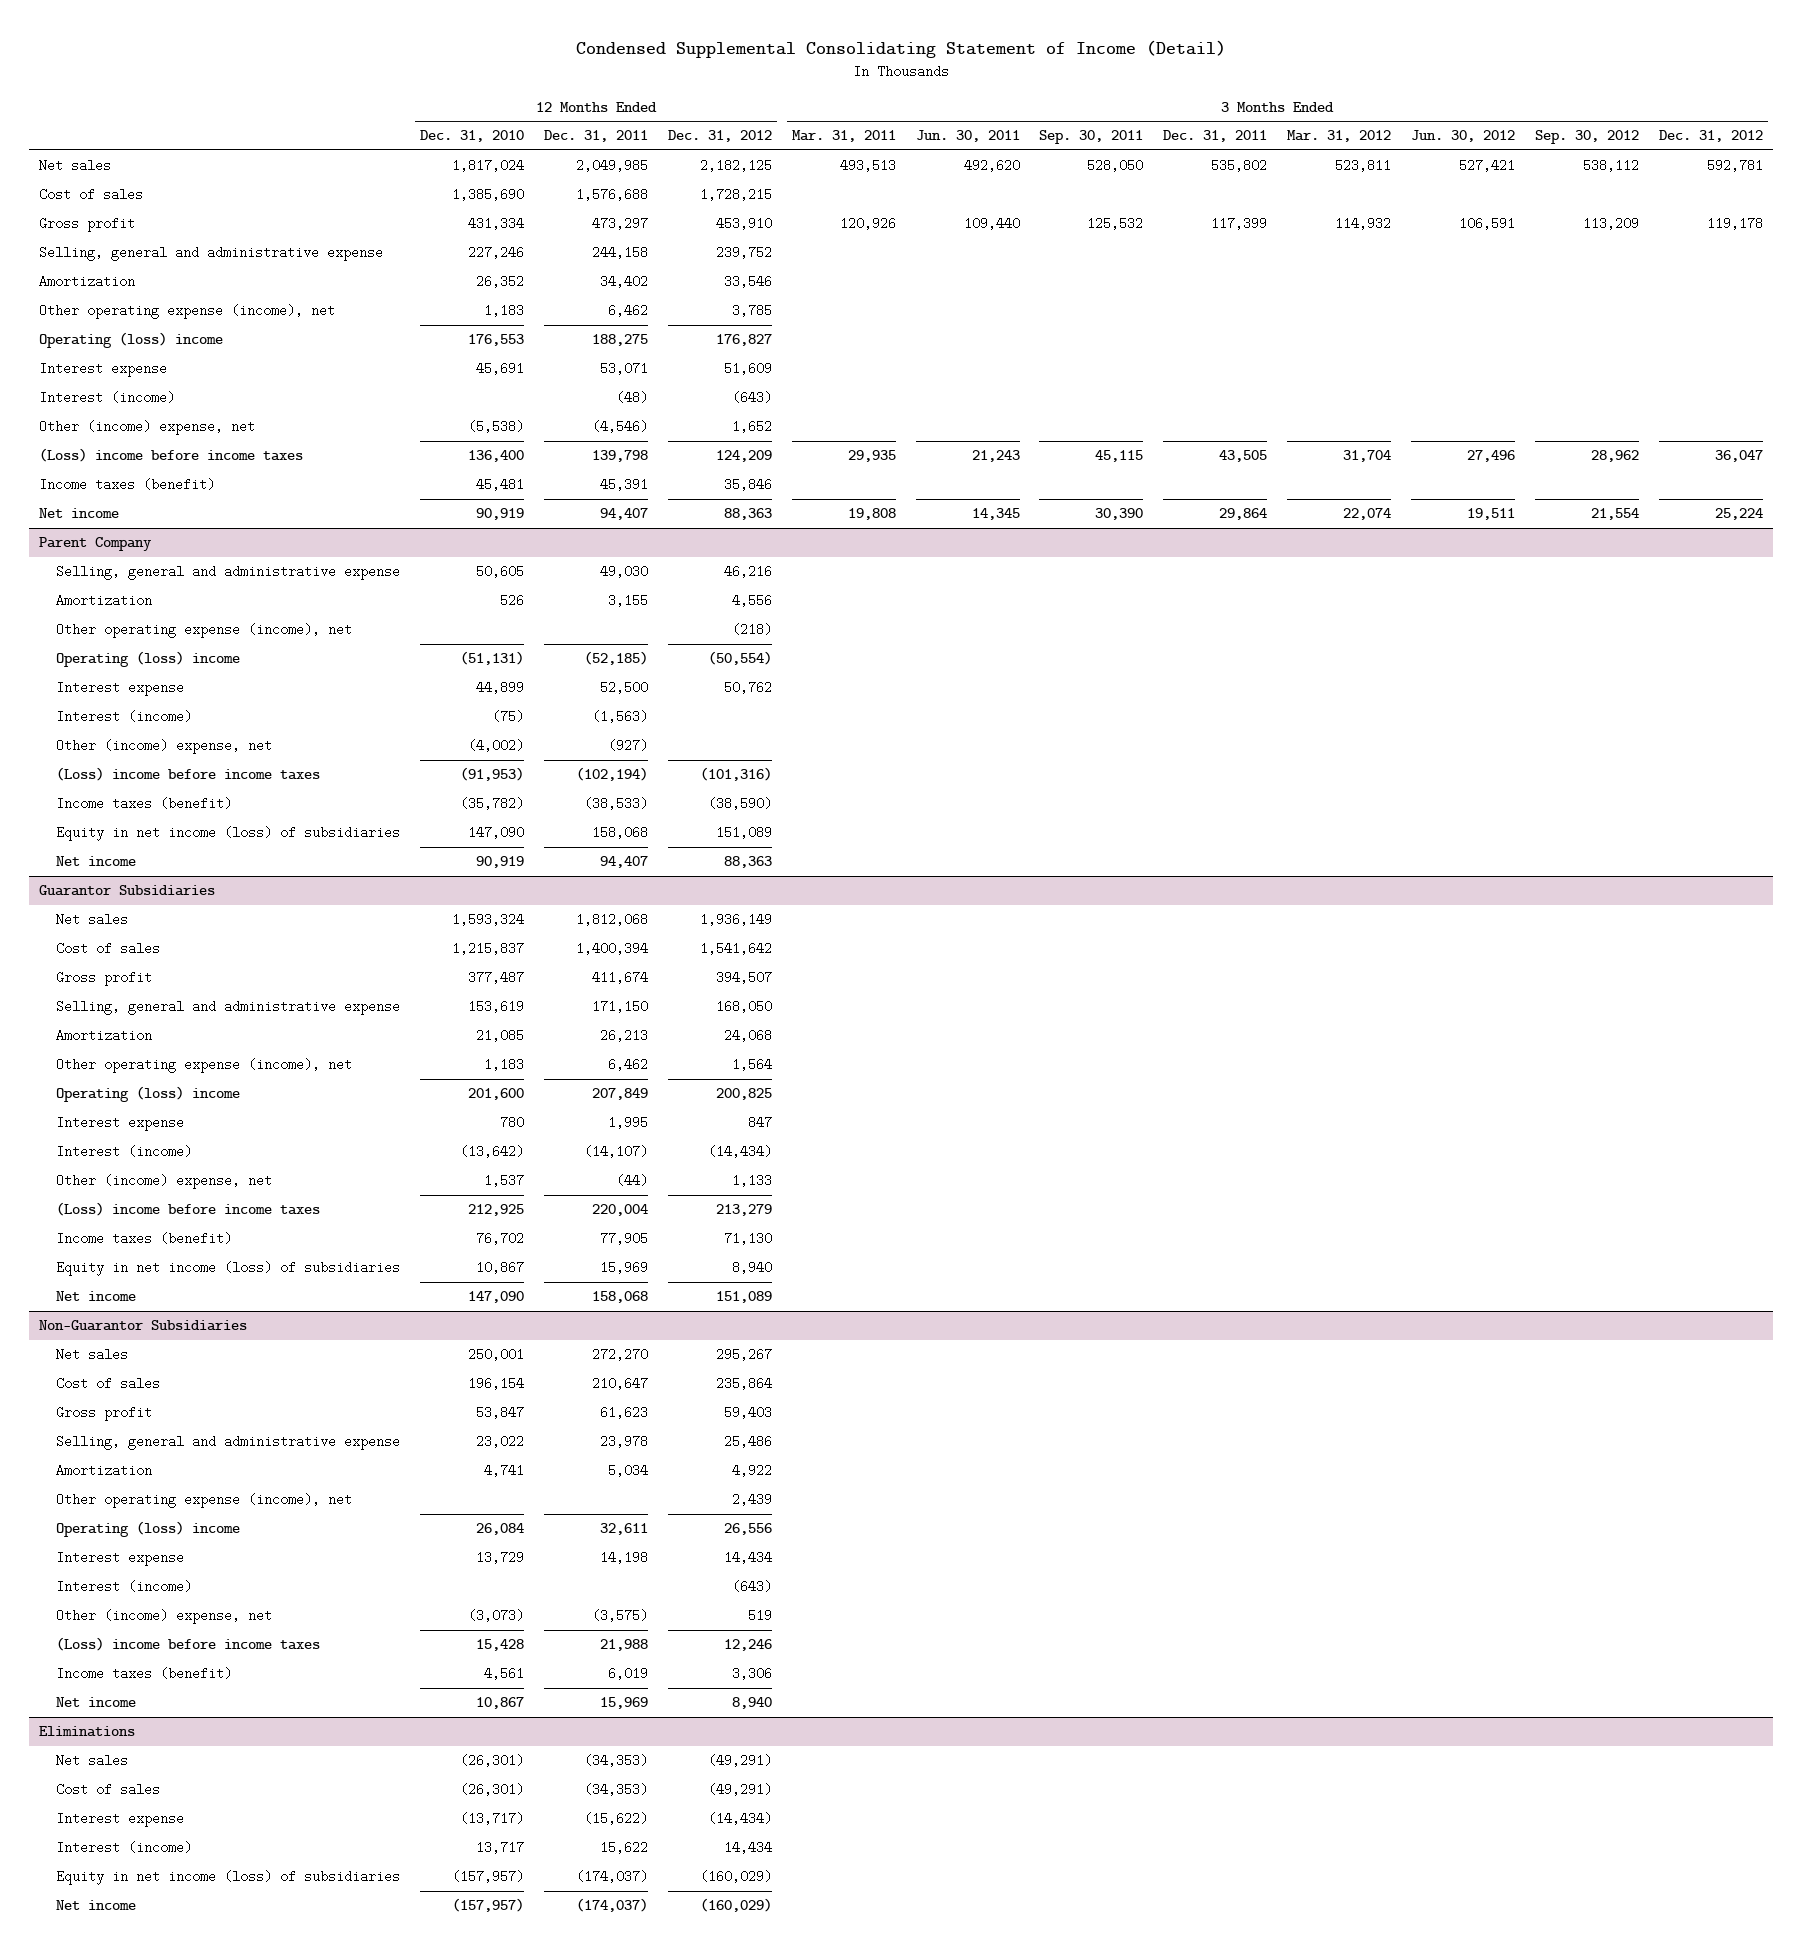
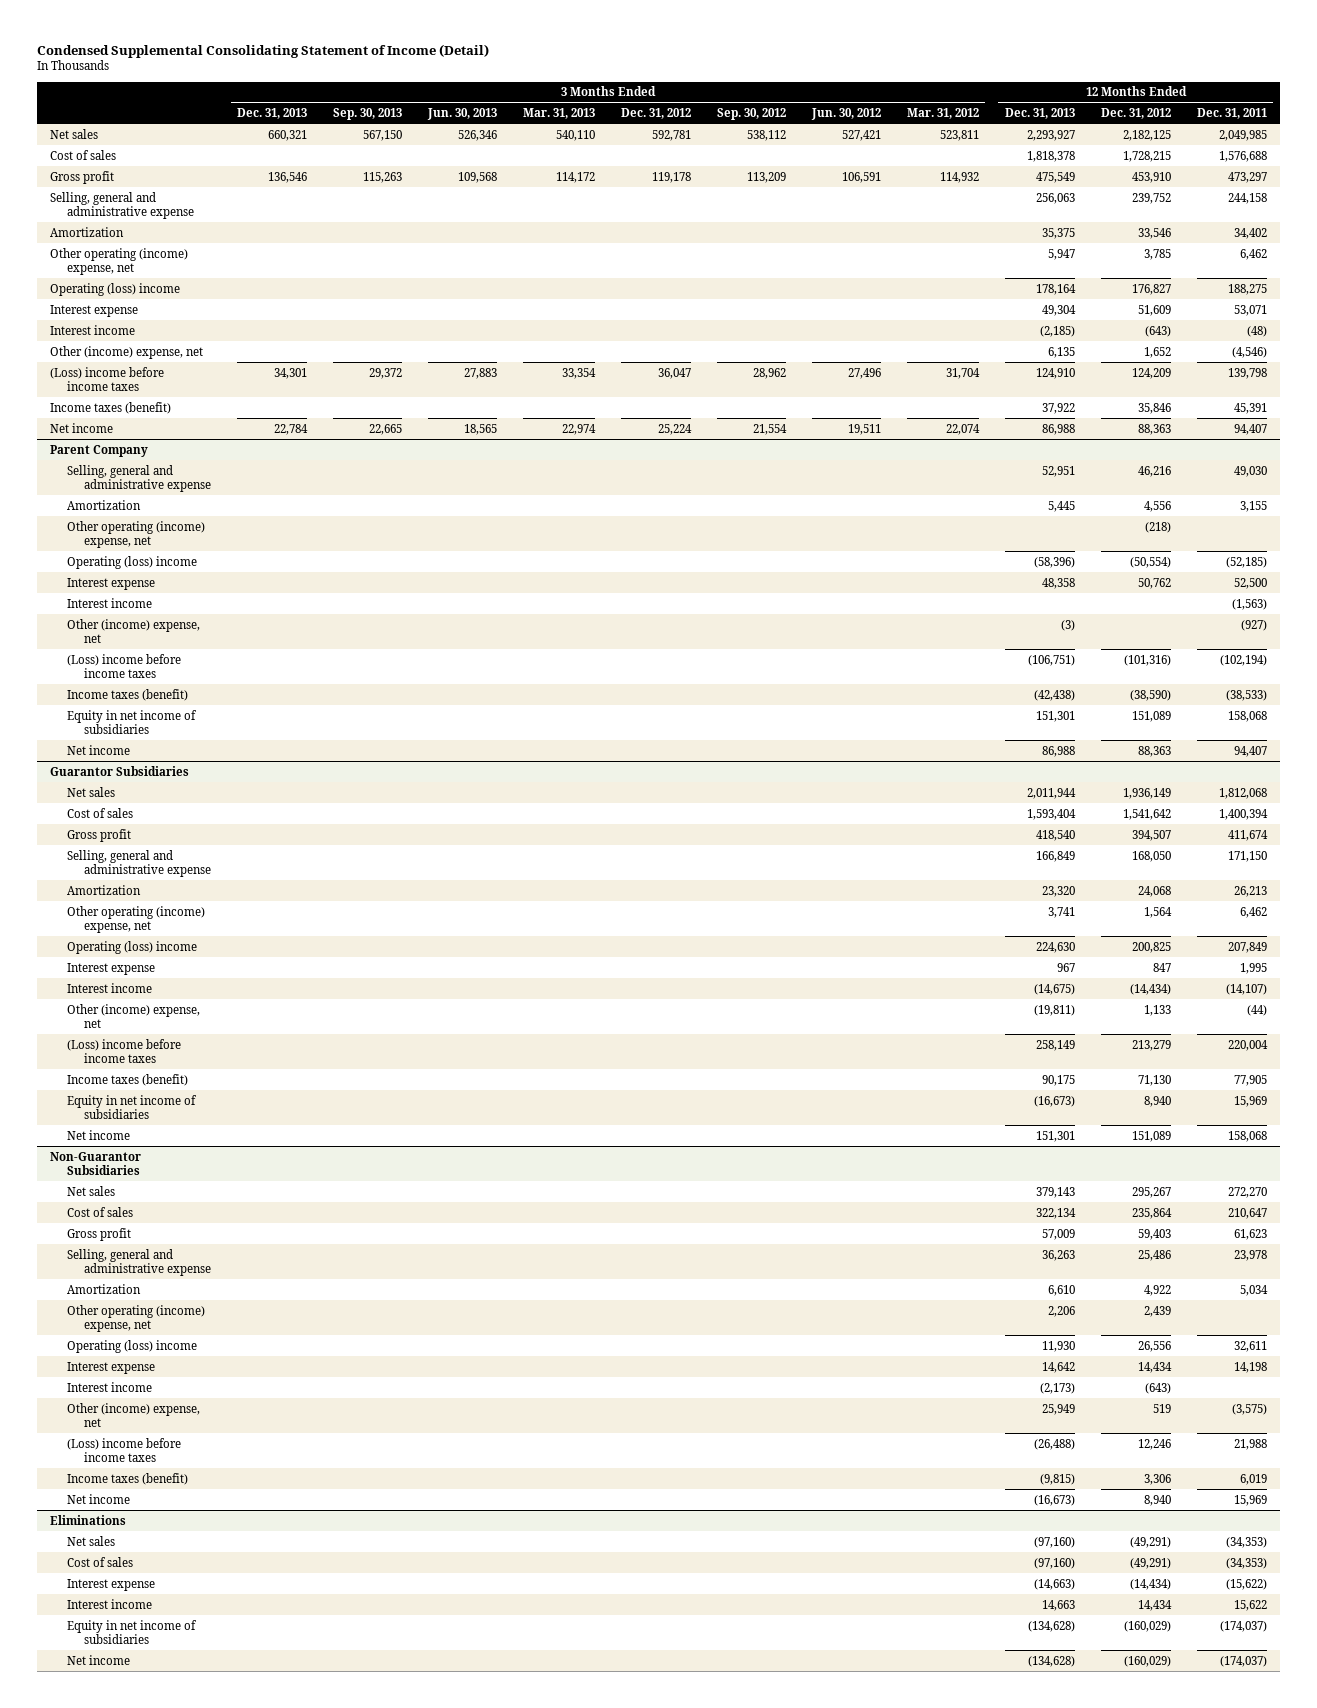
[420,130,525,143] Dec. 31, 2010 -> none
[791,130,896,143] Mar. 31, 2011 -> none
[915,130,1020,143] Jun. 30, 2011 -> none
[1039,130,1144,145] Sep. 30, 2011 -> none
[1163,130,1268,143] Dec. 31, 2011 -> none
none -> [237,108,308,120] Dec. 31, 2013
none -> [333,108,403,121] Sep. 30, 2013
none -> [427,108,498,121] Jun. 30, 2013
none -> [523,108,596,120] Mar. 31, 2013
none -> [1004,108,1075,120] Dec. 31, 2013
[39,304,336,320] Other operating expense (income), net -> [49,247,188,276] Other operating (income) expense, net
[39,391,176,405] Interest (income) -> [49,324,135,335] Interest income
[56,623,353,639] Other operating expense (income), net -> [67,520,206,549] Other operating (income) expense, net
[56,710,193,724] Interest (income) -> [67,597,153,608] Interest income
[56,826,401,842] Equity in net income (loss) of subsidiaries -> [67,709,198,735] Equity in net income of subsidiaries
[56,1058,353,1074] Other operating expense (income), net -> [67,905,206,934] Other operating (income) expense, net
[56,1145,193,1159] Interest (income) -> [67,982,153,993] Interest income
[56,1261,401,1277] Equity in net income (loss) of subsidiaries -> [67,1094,198,1120] Equity in net income of subsidiaries
[56,1493,353,1509] Other operating expense (income), net -> [67,1304,206,1333] Other operating (income) expense, net
[56,1580,193,1594] Interest (income) -> [67,1381,153,1392] Interest income
[56,1841,193,1855] Interest (income) -> [67,1598,153,1609] Interest income
[56,1870,401,1886] Equity in net income (loss) of subsidiaries -> [67,1619,198,1645] Equity in net income of subsidiaries

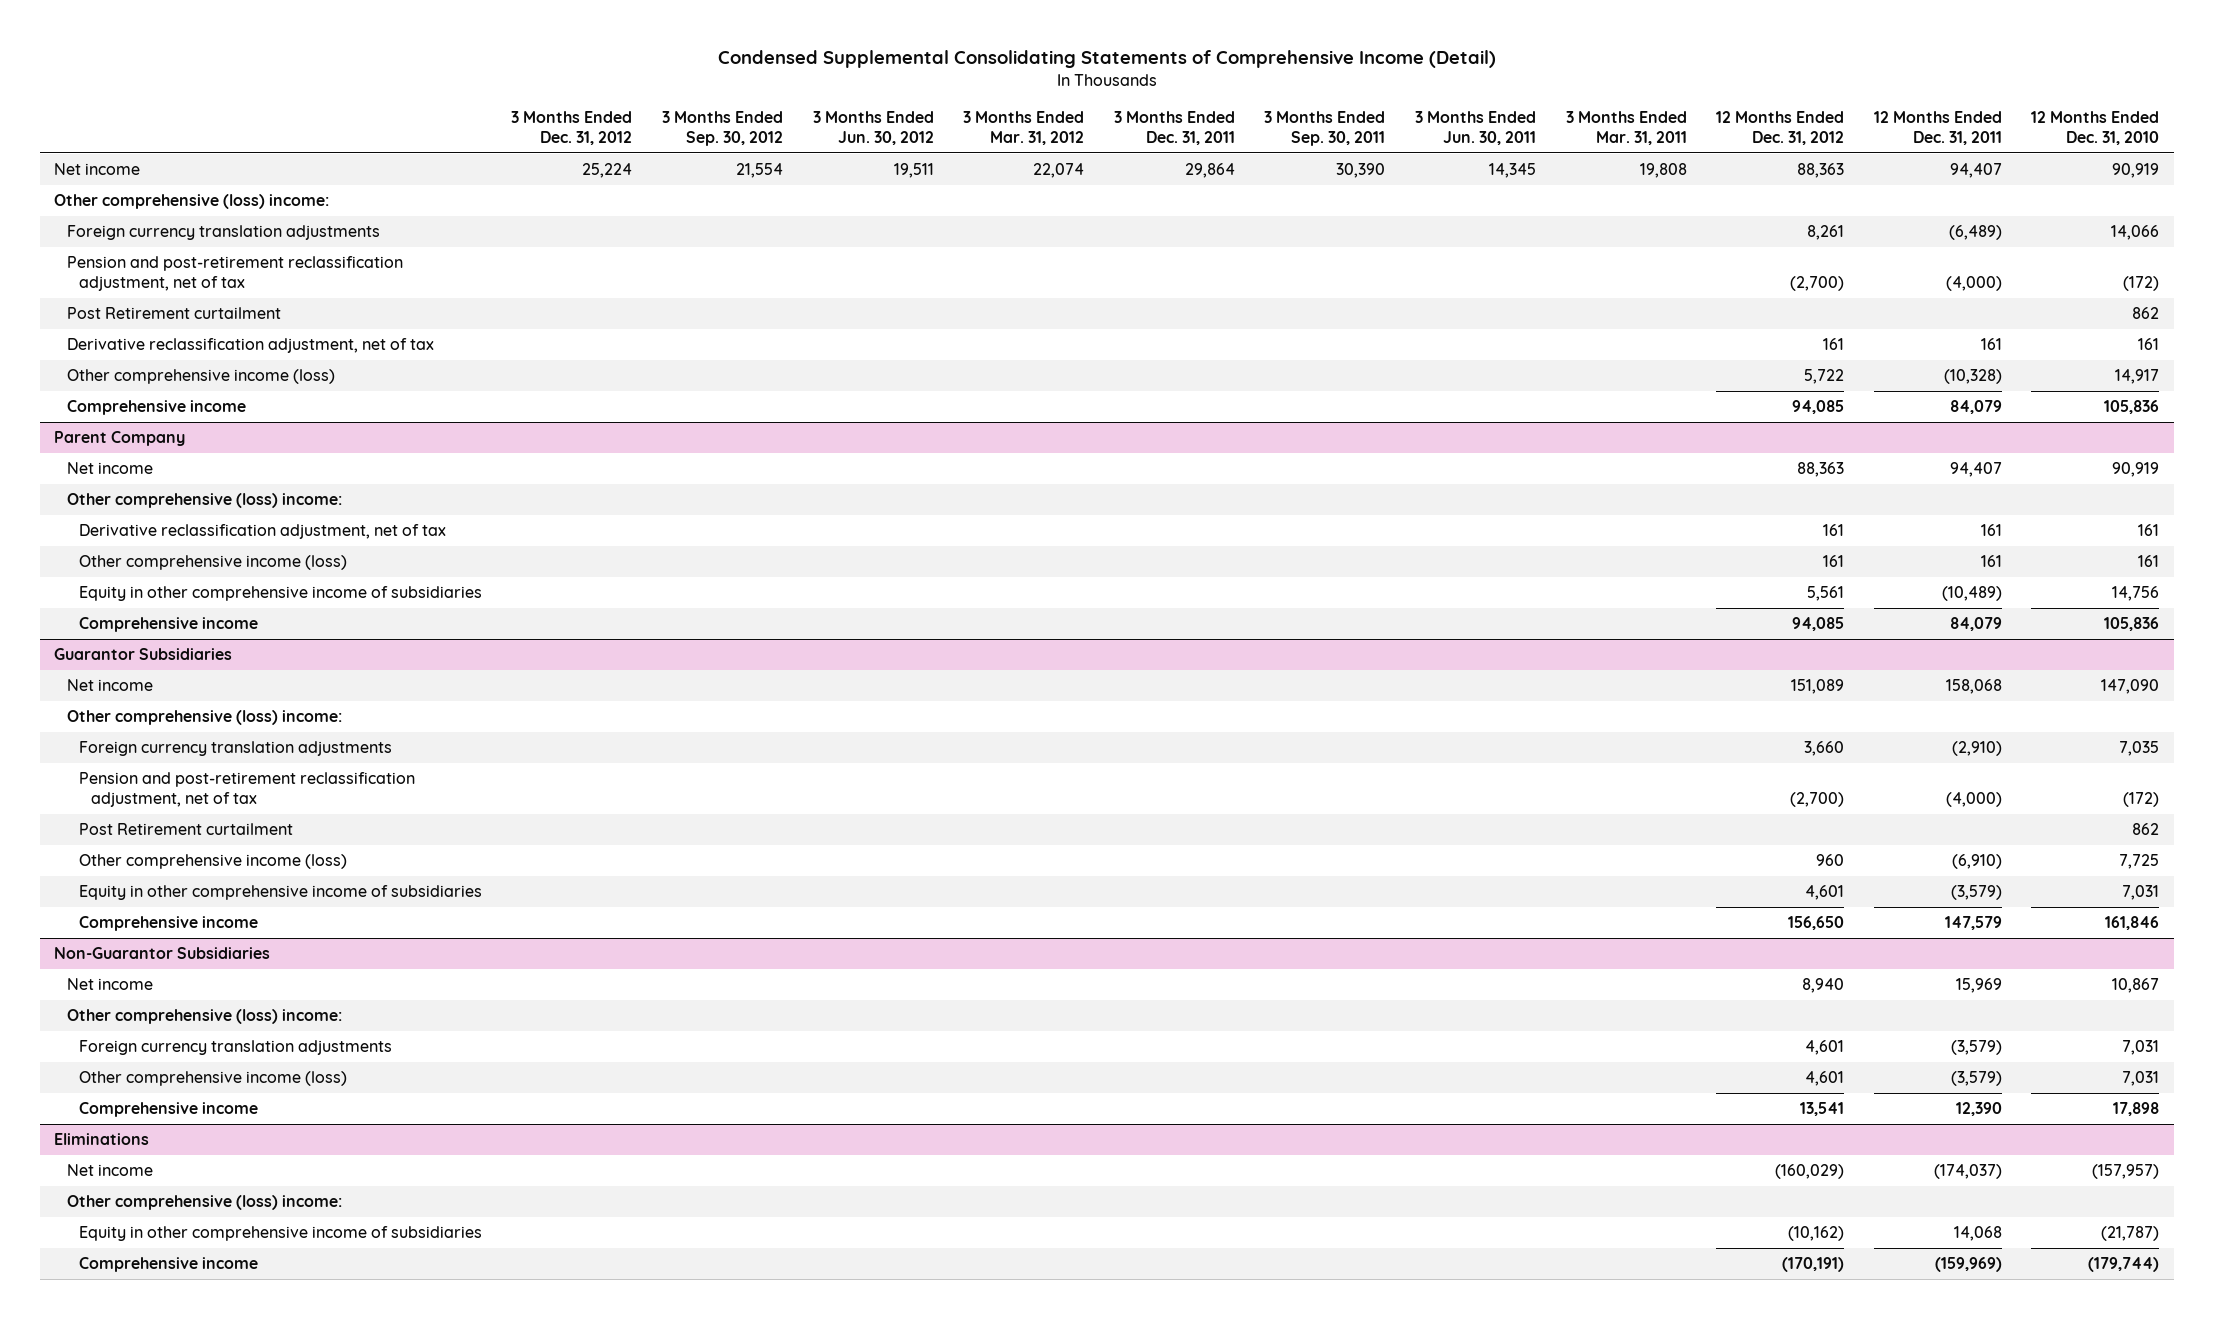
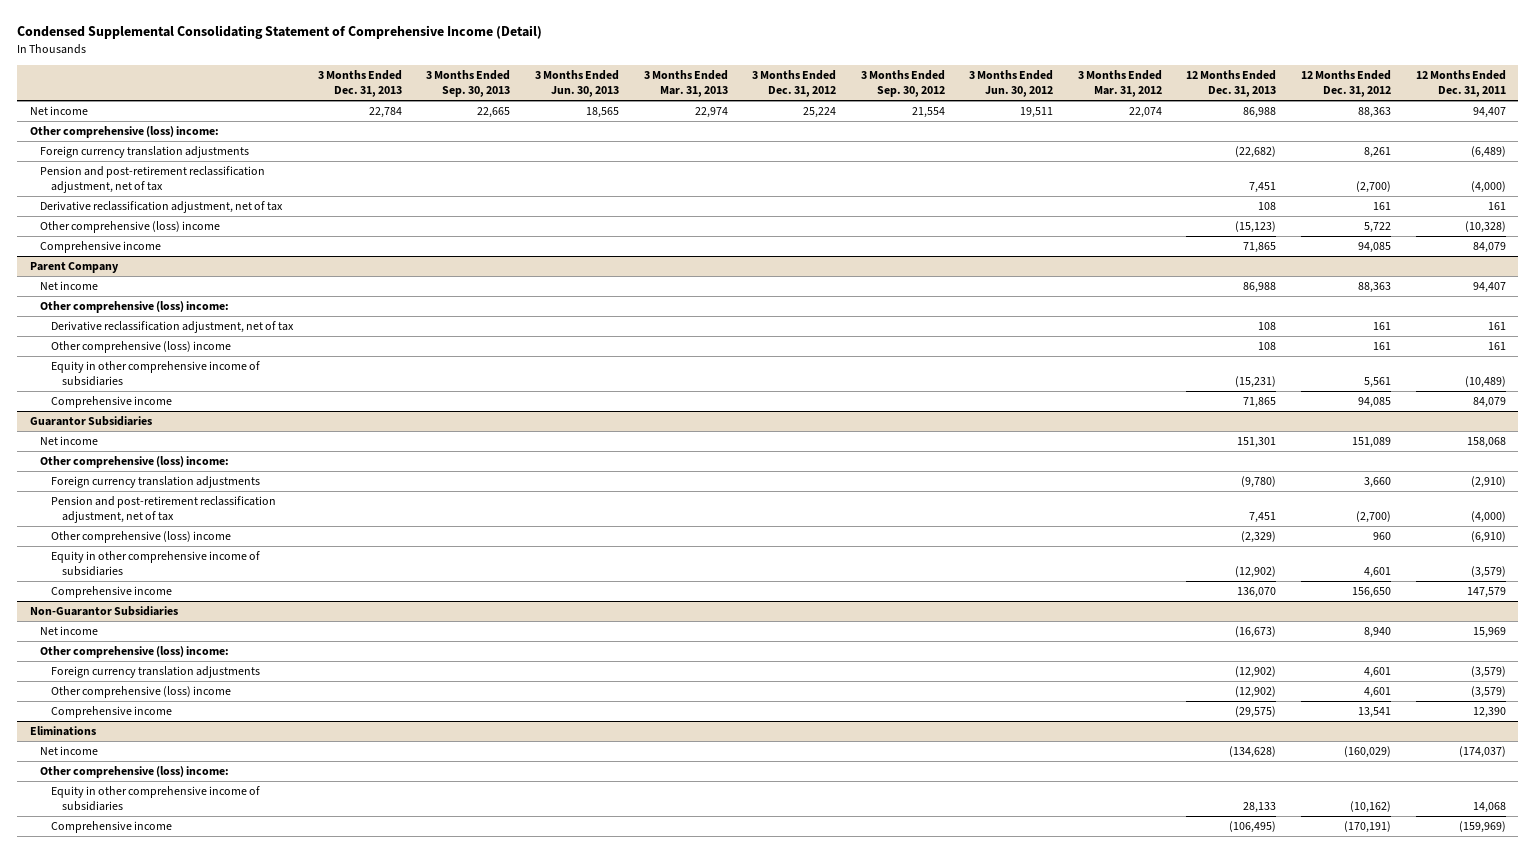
[717,50,1496,69] Condensed Supplemental Consolidating Statements of Comprehensive Income (Detail) -> [17,25,543,40] Condensed Supplemental Consolidating Statement of Comprehensive Income (Detail)
[1113,111,1235,145] 3 Months Ended Dec. 31, 2011 -> none
[1264,111,1386,146] 3 Months Ended Sep. 30, 2011 -> none
[1414,111,1536,145] 3 Months Ended Jun. 30, 2011 -> none
[1565,111,1687,145] 3 Months Ended Mar. 31, 2011 -> none
[2031,111,2160,145] 12 Months Ended Dec. 31, 2010 -> none
none -> [317,70,402,98] 3 Months Ended Dec. 31, 2013
none -> [426,70,511,98] 3 Months Ended Sep. 30, 2013
none -> [534,70,619,98] 3 Months Ended Jun. 30, 2013
none -> [643,70,728,98] 3 Months Ended Mar. 31, 2013
none -> [1186,70,1277,98] 12 Months Ended Dec. 31, 2013
[66,307,281,320] Post Retirement curtailment -> none
[66,369,335,385] Other comprehensive income (loss) -> [40,221,221,234] Other comprehensive (loss) income
[78,555,347,571] Other comprehensive income (loss) -> [51,341,232,354] Other comprehensive (loss) income
[78,823,293,836] Post Retirement curtailment -> none
[78,854,347,870] Other comprehensive income (loss) -> [51,531,232,544] Other comprehensive (loss) income
[78,1071,347,1087] Other comprehensive income (loss) -> [51,686,232,699] Other comprehensive (loss) income

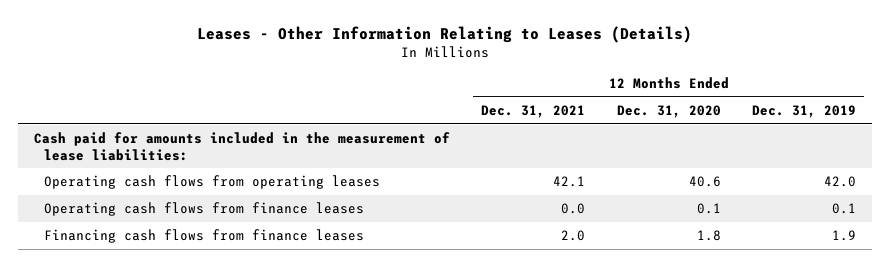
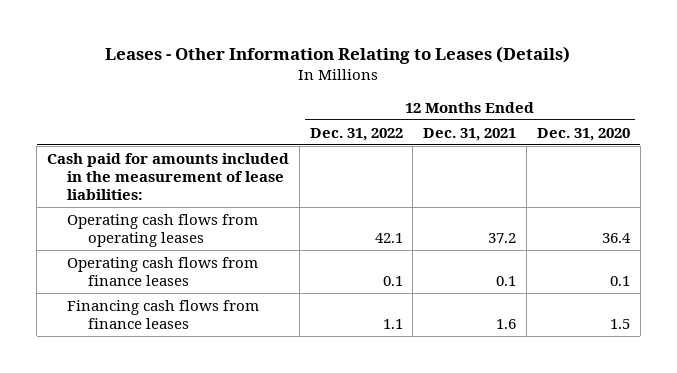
[752,104,857,118] Dec. 31, 2019 -> none
none -> [309,127,403,141] Dec. 31, 2022
[553,176,586,188] 42.1 -> [488,232,517,243] 37.2
[688,176,721,188] 40.6 -> [601,232,631,243] 36.4
[561,203,586,215] 0.0 -> [496,275,517,286] 0.1
[561,230,586,242] 2.0 -> [496,318,517,329] 1.6
[696,230,721,242] 1.8 -> [609,318,630,329] 1.5

